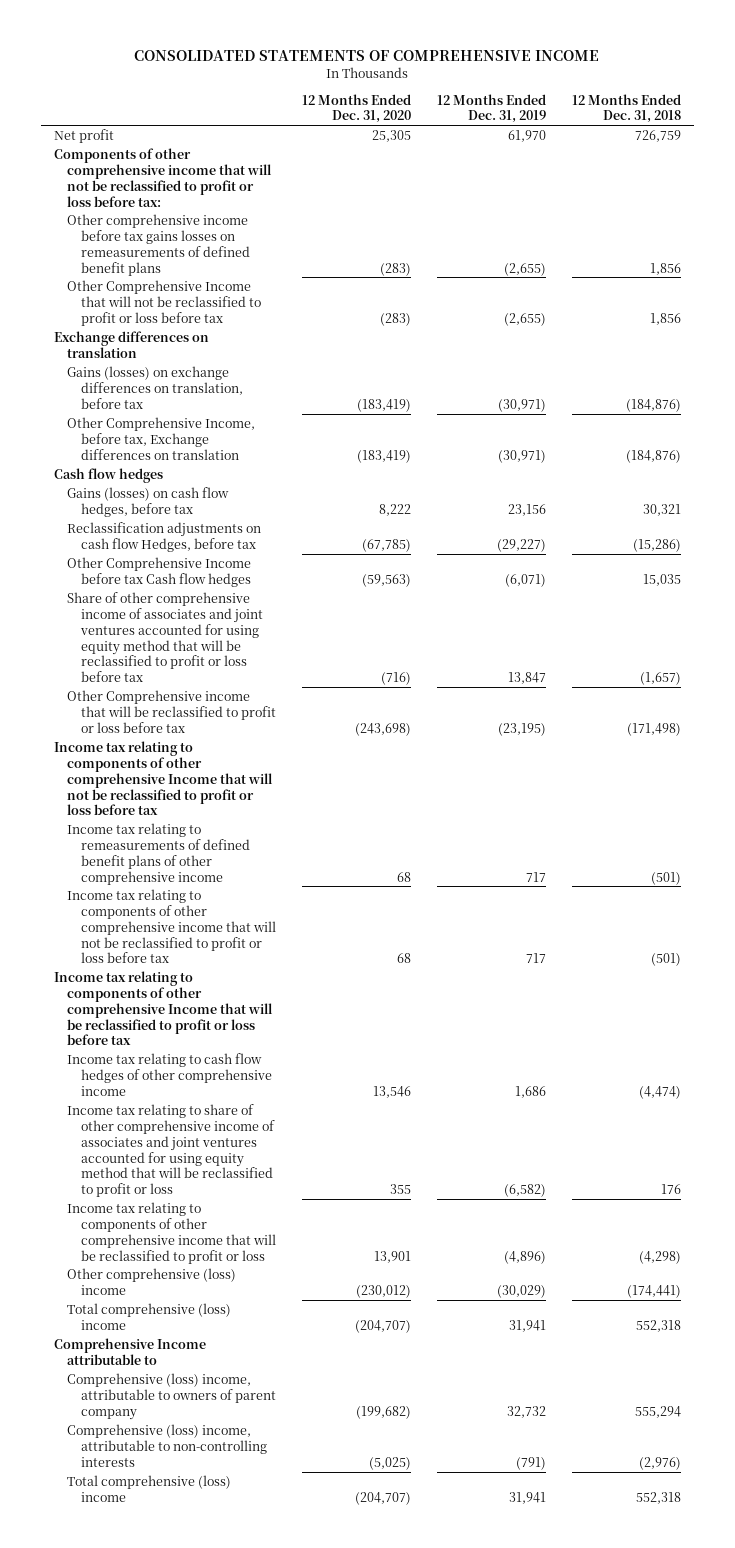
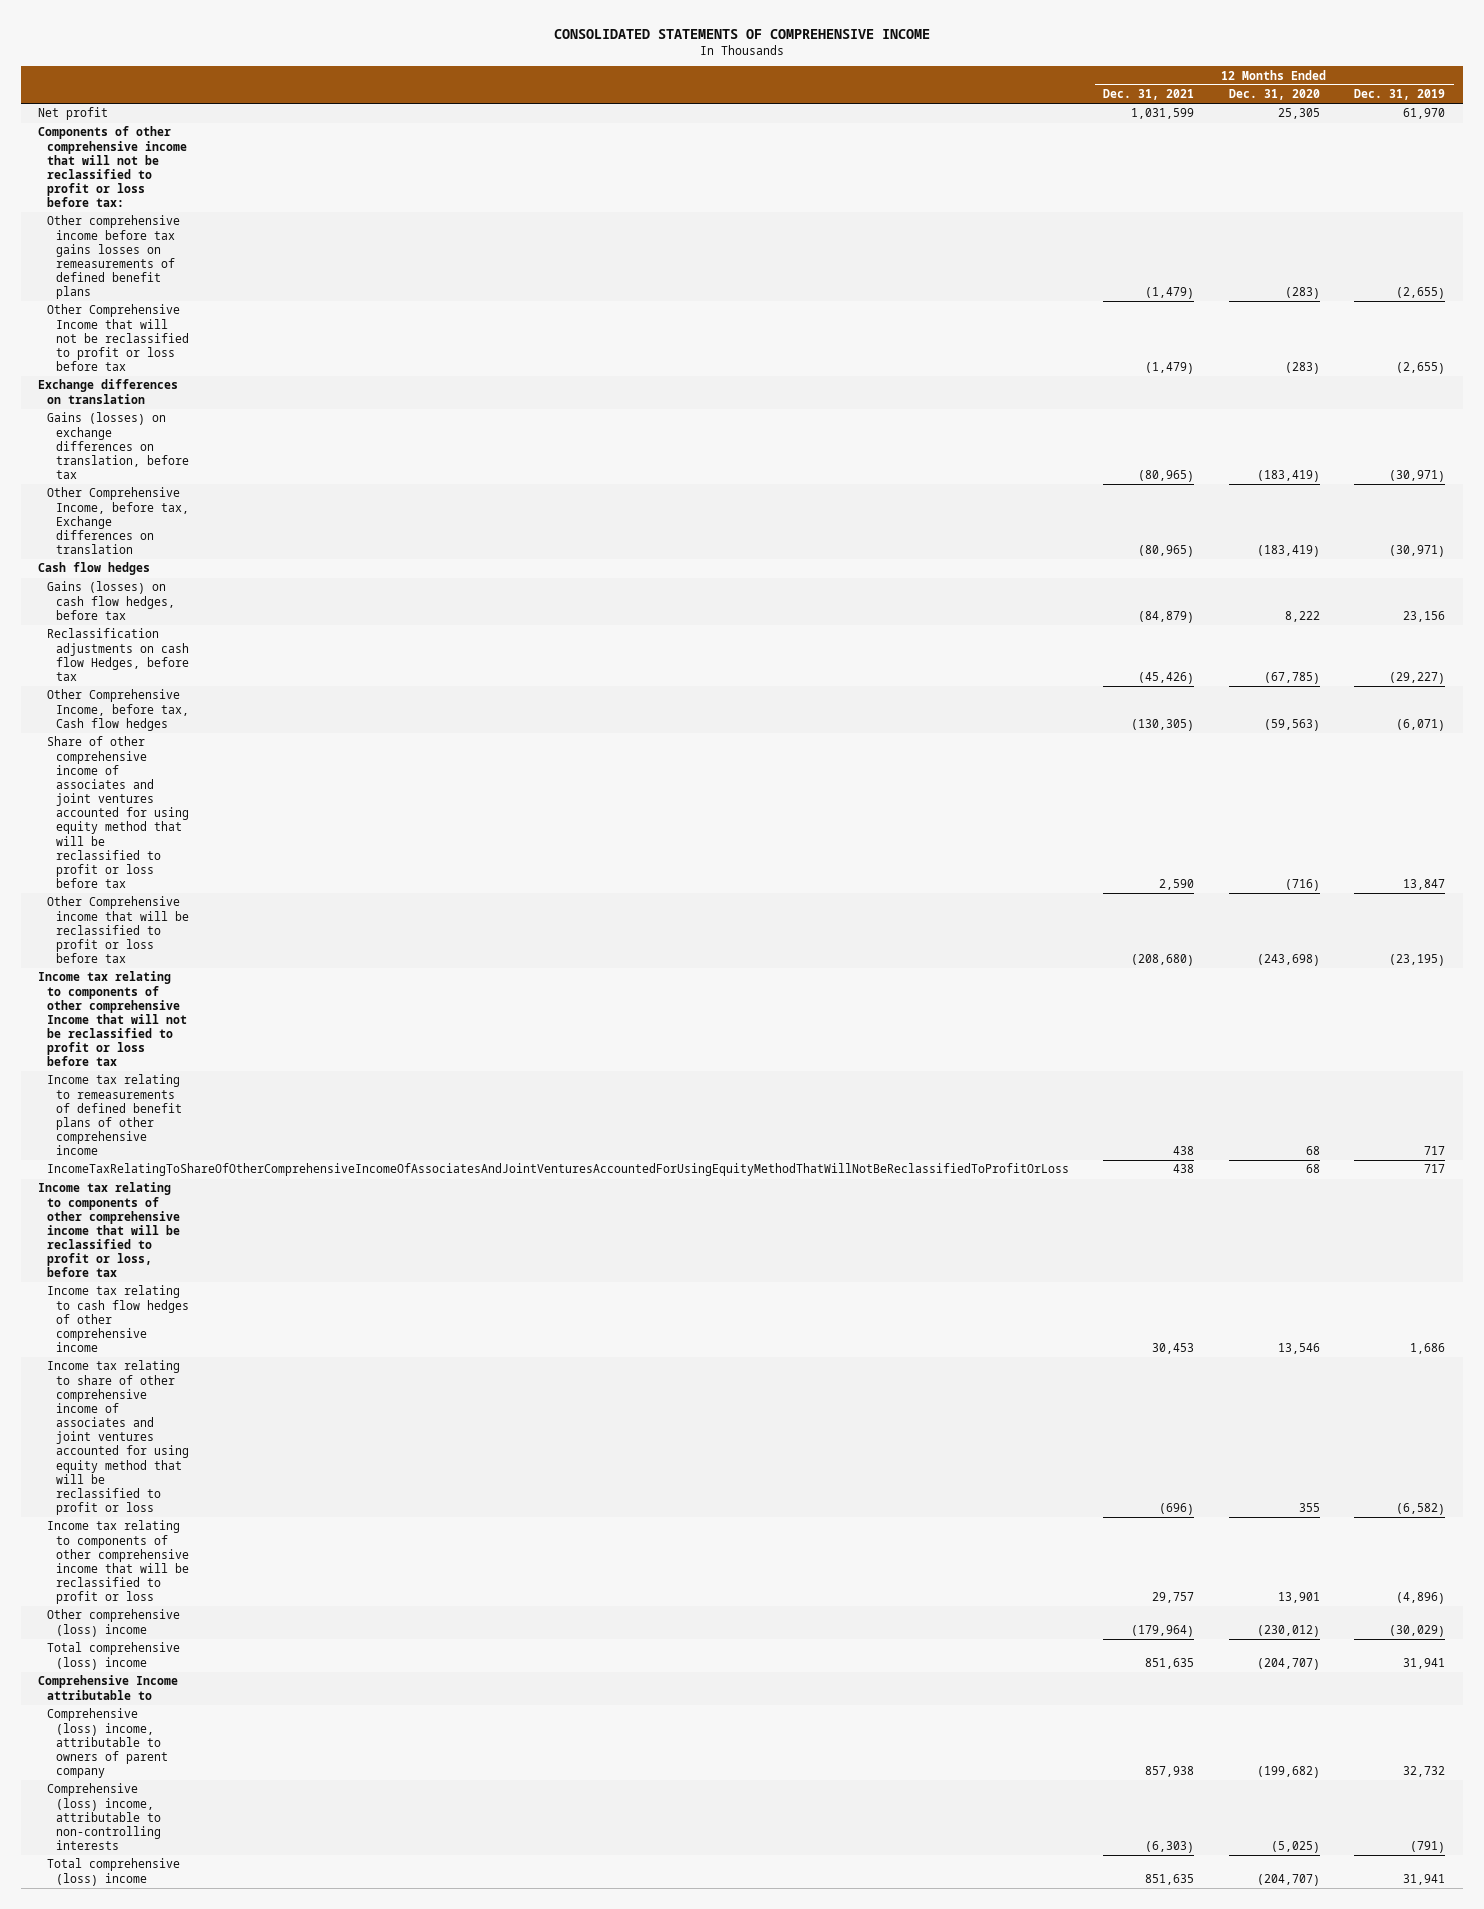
[571,93,681,124] 12 Months Ended Dec. 31, 2018 -> none
none -> [1103,89,1195,101] Dec. 31, 2021
[67,557,252,587] Other Comprehensive Income before tax Cash flow hedges -> [46,689,189,731] Other Comprehensive Income, before tax, Cash flow hedges
[67,889,276,964] Income tax relating to components of other comprehensive income that will not be reclassified to profit or loss before tax -> [46,1163,1069,1177] IncomeTaxRelatingToShareOfOtherComprehensiveIncomeOfAssociatesAndJointVenturesAccountedForUsingEquityMethodThatWillNotBeReclassifiedToProfitOrLoss
[53,971,274,1046] Income tax relating to components of other comprehensive Income that will be reclassified to profit or loss before tax -> [38,1182,180,1278] Income tax relating to components of other comprehensive income that will be reclassified to profit or loss, before tax

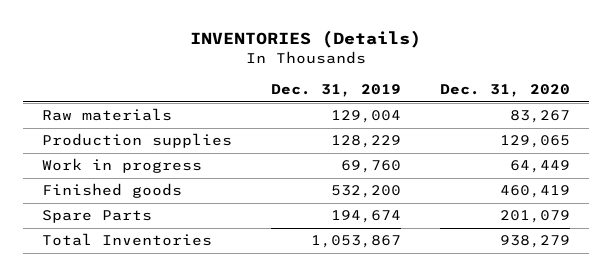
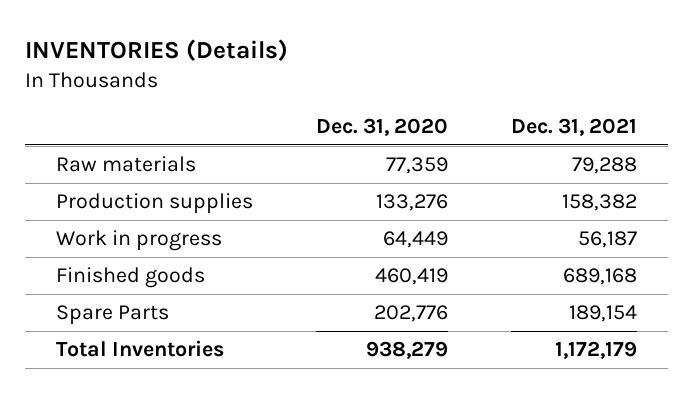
[270,84,401,98] Dec. 31, 2019 -> none
none -> [511,118,638,137] Dec. 31, 2021
[509,110,570,124] 83,267 -> [386,157,449,175] 77,359
[499,135,570,149] 129,065 -> [376,194,449,212] 133,276
[499,210,570,224] 201,079 -> [374,305,449,323] 202,776

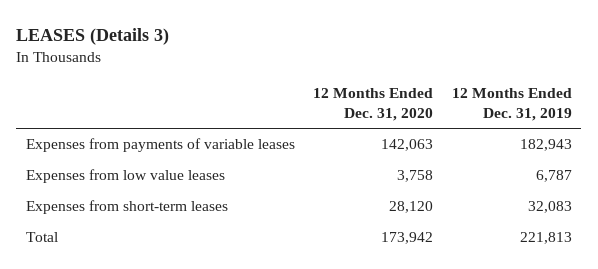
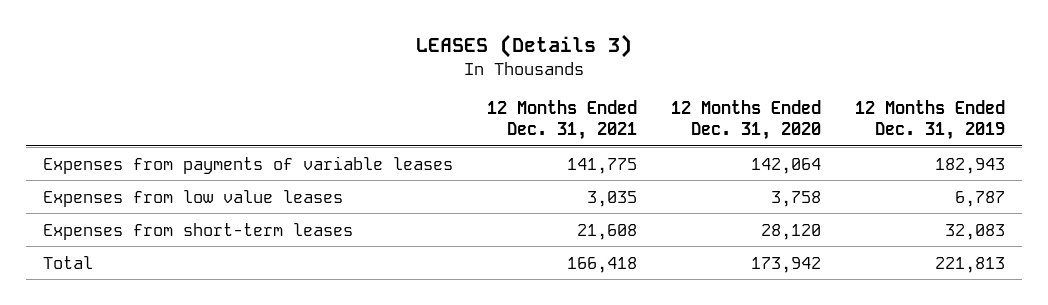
none -> [487,100,638,140] 12 Months Ended Dec. 31, 2021
[381,139,434,152] 142,063 -> [751,157,822,174] 142,064

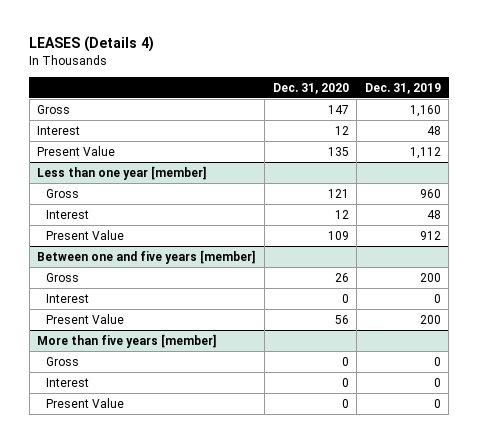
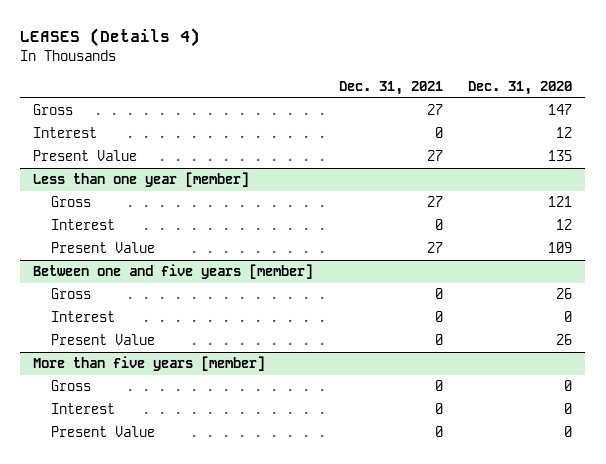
[364,82,441,94] Dec. 31, 2019 -> none
none -> [338,81,443,96] Dec. 31, 2021
[334,314,349,324] 56 -> [556,334,573,346] 26

